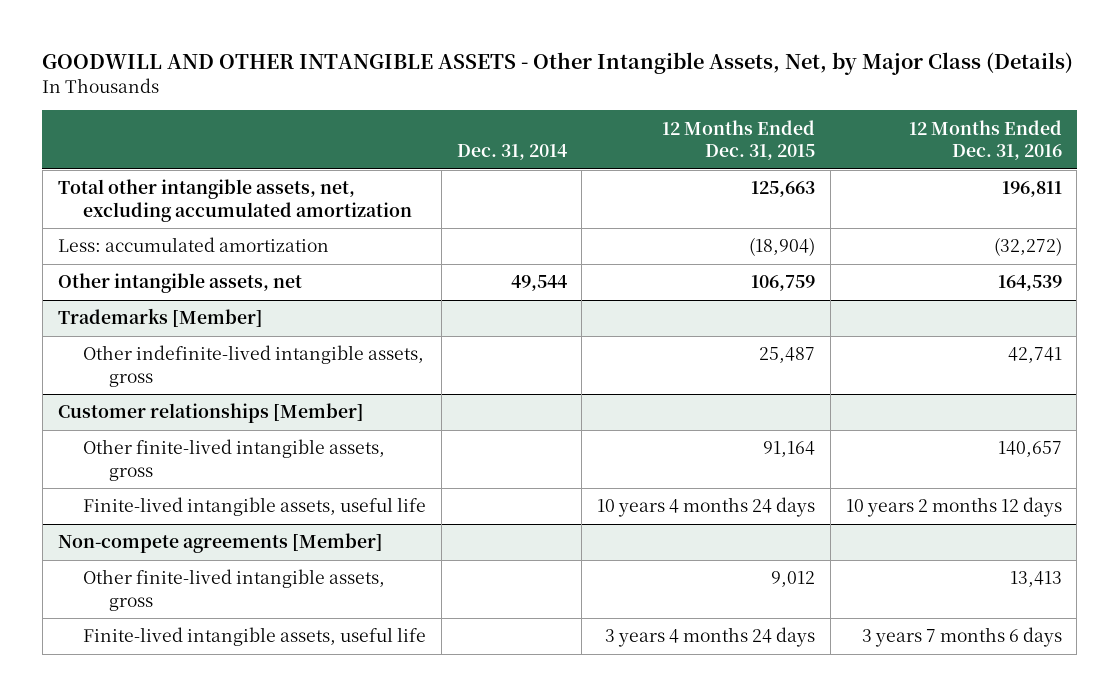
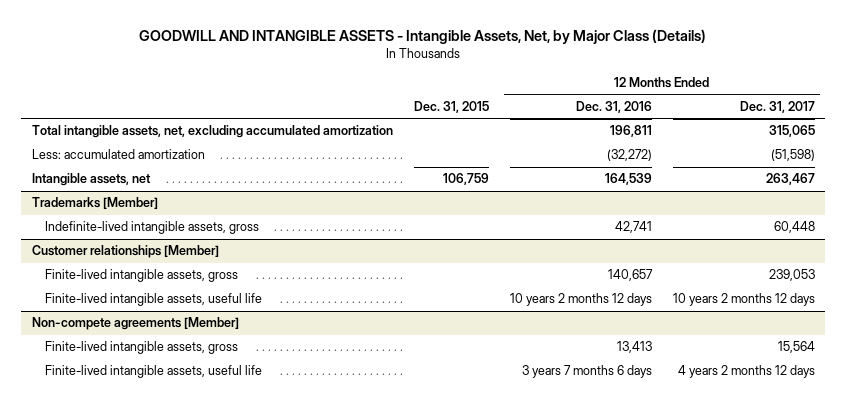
[42,52,1074,76] GOODWILL AND OTHER INTANGIBLE ASSETS - Other Intangible Assets, Net, by Major Class (Details) -> [139,29,707,45] GOODWILL AND INTANGIBLE ASSETS - Intangible Assets, Net, by Major Class (Details)
[456,144,567,161] Dec. 31, 2014 -> none
[662,119,816,161] 12 Months Ended Dec. 31, 2015 -> none
none -> [413,101,489,114] Dec. 31, 2015
none -> [739,101,815,114] Dec. 31, 2017
[57,179,413,222] Total other intangible assets, net, excluding accumulated amortization -> [31,125,393,139] Total intangible assets, net, excluding accumulated amortization
[57,273,302,294] Other intangible assets, net -> [31,173,151,187] Intangible assets, net
[83,345,425,387] Other indefinite-lived intangible assets, gross -> [45,221,260,235] Indefinite-lived intangible assets, gross
[83,439,386,481] Other finite-lived intangible assets, gross -> [45,269,239,283] Finite-lived intangible assets, gross
[83,569,386,611] Other finite-lived intangible assets, gross -> [45,341,239,355] Finite-lived intangible assets, gross

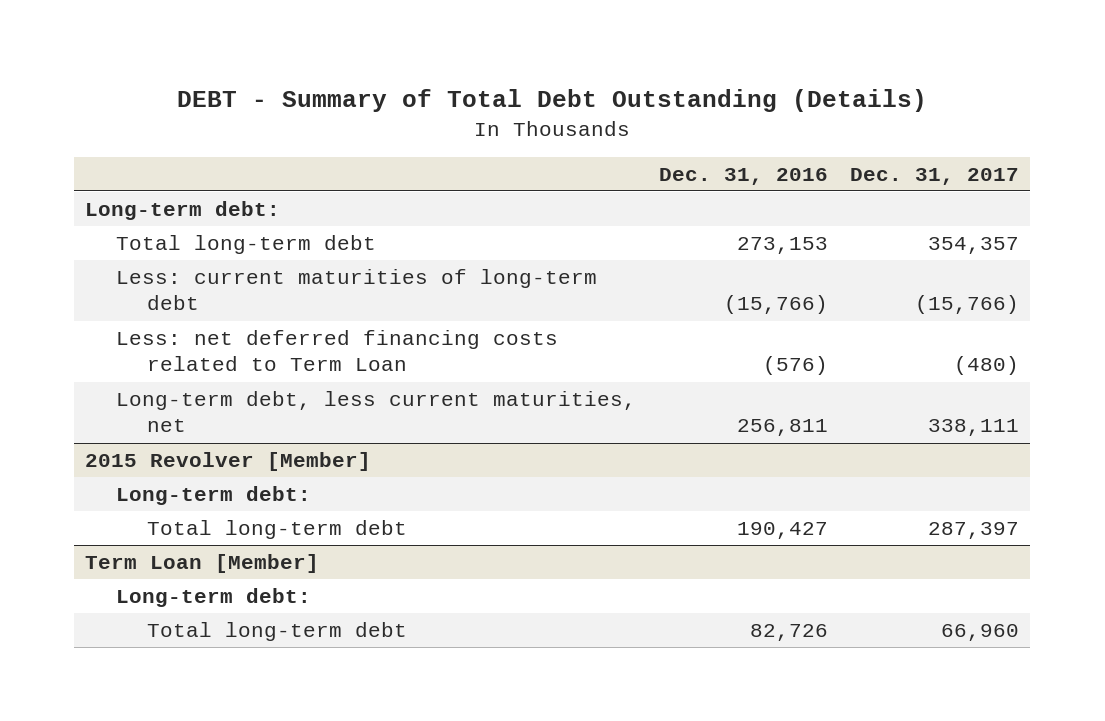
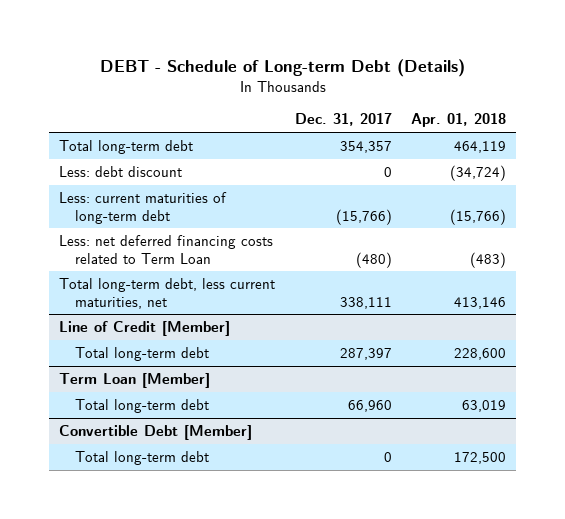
[177,89,928,113] DEBT - Summary of Total Debt Outstanding (Details) -> [99,58,465,77] DEBT - Schedule of Long-term Debt (Details)
[658,167,828,185] Dec. 31, 2016 -> none
none -> [411,113,507,128] Apr. 01, 2018
[85,201,281,221] Long-term debt: -> none
none -> [58,166,182,178] Less: debt discount
[116,486,312,506] Long-term debt: -> none
[116,391,637,433] Long-term debt, less current maturities, net -> [58,278,275,309] Total long-term debt, less current maturities, net
[85,452,372,472] 2015 Revolver [Member] -> [58,321,230,337] Line of Credit [Member]
[116,588,312,608] Long-term debt: -> none
none -> [58,425,252,441] Convertible Debt [Member]
none -> [74,451,209,466] Total long-term debt

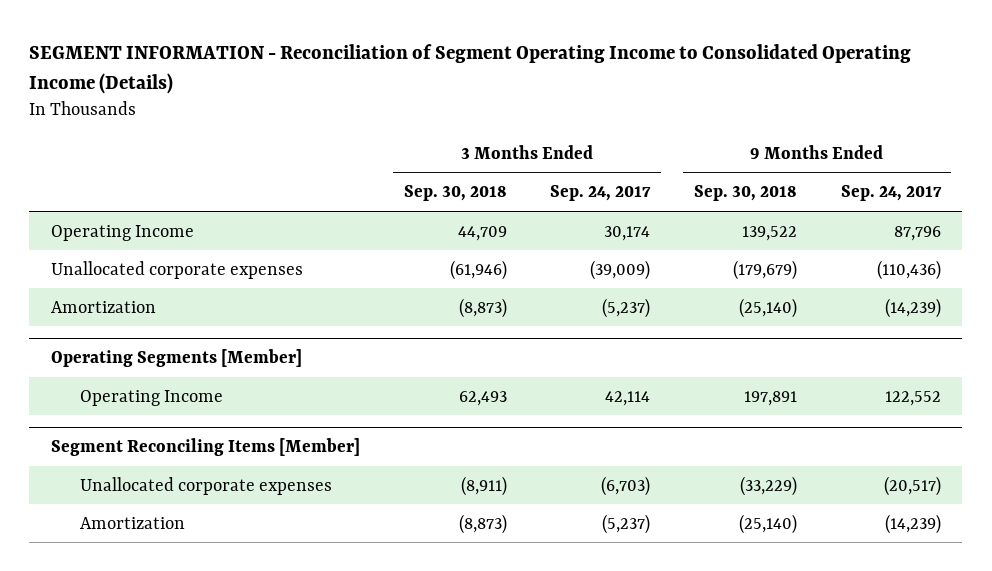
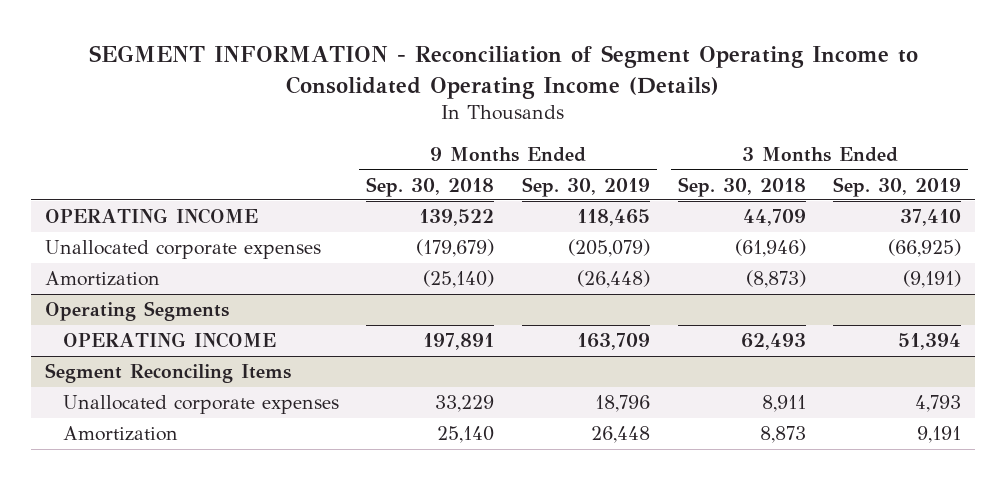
[550,185,652,202] Sep. 24, 2017 -> none
[840,185,942,202] Sep. 24, 2017 -> none
none -> [522,176,651,197] Sep. 30, 2019
none -> [833,176,962,197] Sep. 30, 2019
[51,224,195,241] Operating Income -> [45,208,259,225] OPERATING INCOME
[51,348,303,367] Operating Segments [Member] -> [45,301,230,322] Operating Segments
[79,389,223,406] Operating Income -> [62,332,276,349] OPERATING INCOME
[51,437,361,456] Segment Reconciling Items [Member] -> [45,363,292,384] Segment Reconciling Items
[460,475,507,496] (8,911) -> [761,395,806,413] 8,911
[739,475,797,496] (33,229) -> [435,395,495,413] 33,229
[458,513,507,534] (8,873) -> [759,426,806,444] 8,873
[738,513,797,534] (25,140) -> [437,426,495,444] 25,140

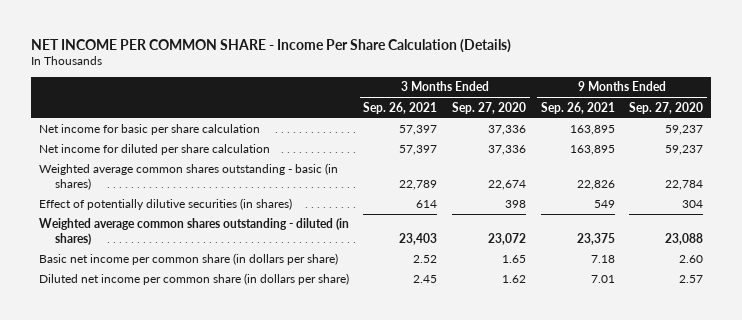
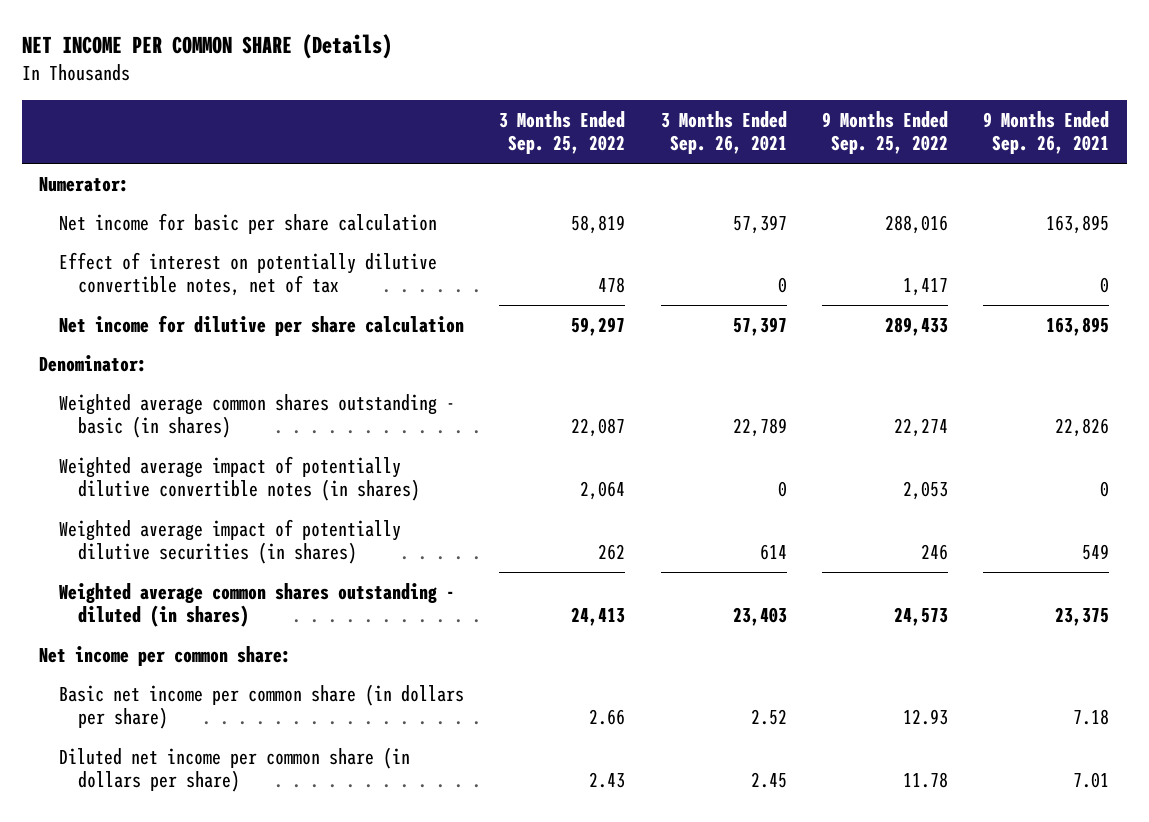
[31,38,512,53] NET INCOME PER COMMON SHARE - Income Per Share Calculation (Details) -> [21,33,392,59] NET INCOME PER COMMON SHARE (Details)
[452,101,527,114] Sep. 27, 2020 -> none
[629,101,704,114] Sep. 27, 2020 -> none
none -> [499,110,626,155] 3 Months Ended Sep. 25, 2022
none -> [821,110,948,155] 9 Months Ended Sep. 25, 2022
none -> [39,176,130,192] Numerator:
none -> [58,251,437,297] Effect of interest on potentially dilutive convertible notes, net of tax
[38,144,270,156] Net income for diluted per share calculation -> [58,314,464,336] Net income for dilutive per share calculation
none -> [39,354,148,372] Denominator:
none -> [58,455,421,502] Weighted average impact of potentially dilutive convertible notes (in shares)
[38,198,292,211] Effect of potentially dilutive securities (in shares) -> [58,518,401,565] Weighted average impact of potentially dilutive securities (in shares)
none -> [39,645,292,666] Net income per common share:

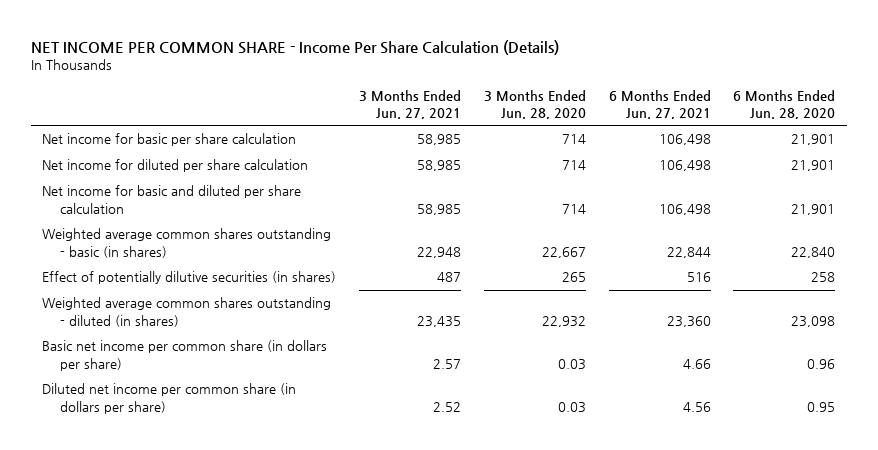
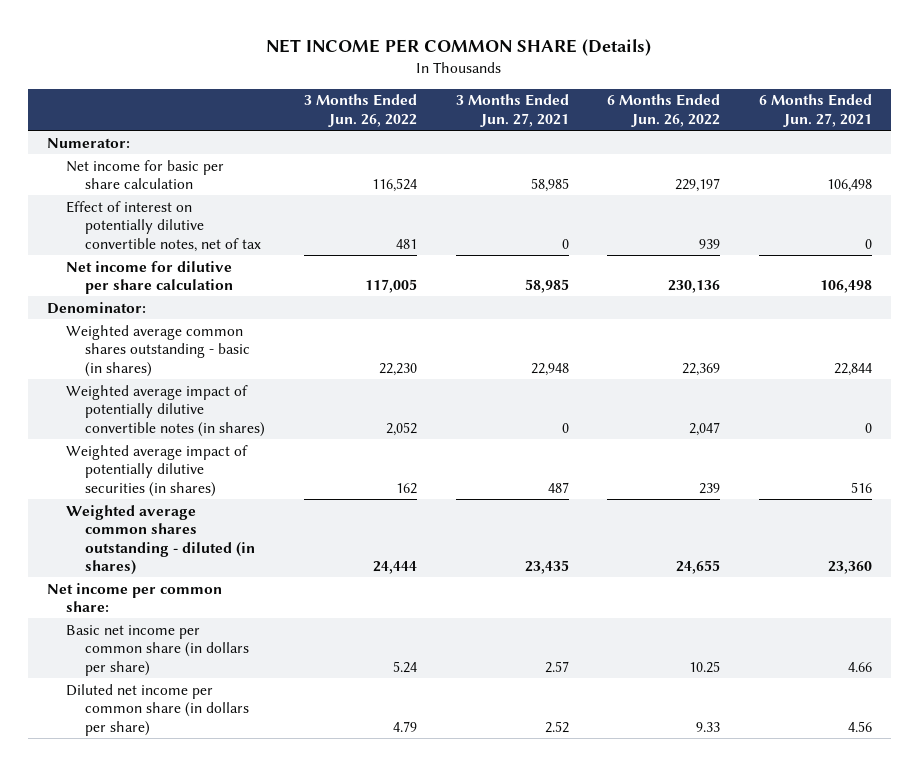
[31,39,560,55] NET INCOME PER COMMON SHARE - Income Per Share Calculation (Details) -> [266,38,652,56] NET INCOME PER COMMON SHARE (Details)
[483,89,586,119] 3 Months Ended Jun. 28, 2020 -> none
[733,89,836,119] 6 Months Ended Jun. 28, 2020 -> none
none -> [304,94,418,127] 3 Months Ended Jun. 26, 2022
none -> [607,94,721,127] 6 Months Ended Jun. 26, 2022
none -> [46,137,130,148] Numerator:
[42,185,302,214] Net income for basic and diluted per share calculation -> none
none -> [66,200,262,252] Effect of interest on potentially dilutive convertible notes, net of tax
[42,159,309,173] Net income for diluted per share calculation -> [66,260,234,295] Net income for dilutive per share calculation
none -> [46,301,146,314] Denominator:
none -> [66,384,266,437] Weighted average impact of potentially dilutive convertible notes (in shares)
[42,271,337,285] Effect of potentially dilutive securities (in shares) -> [66,444,249,497] Weighted average impact of potentially dilutive securities (in shares)
none -> [46,582,222,613] Net income per common share:

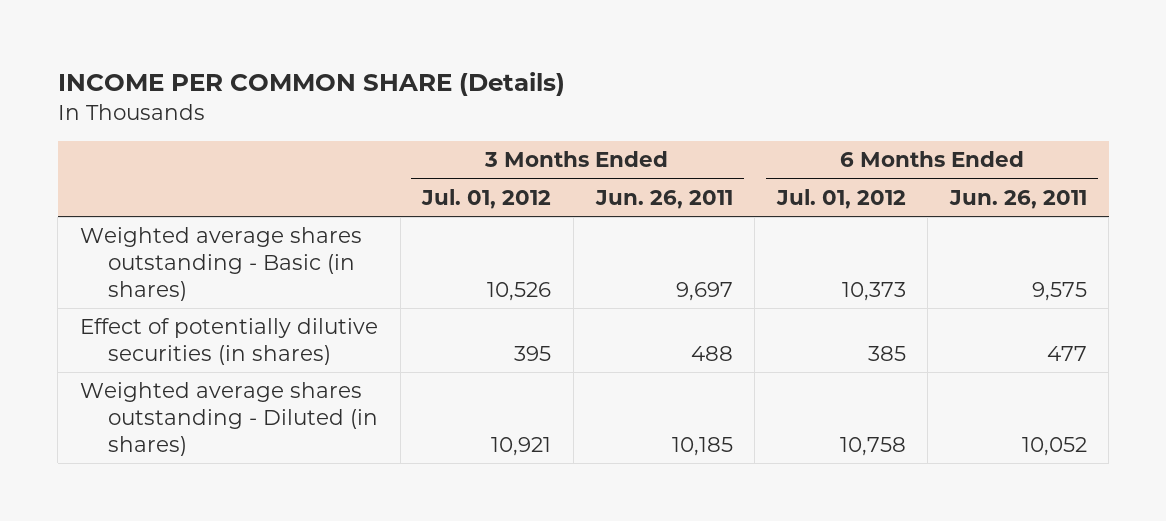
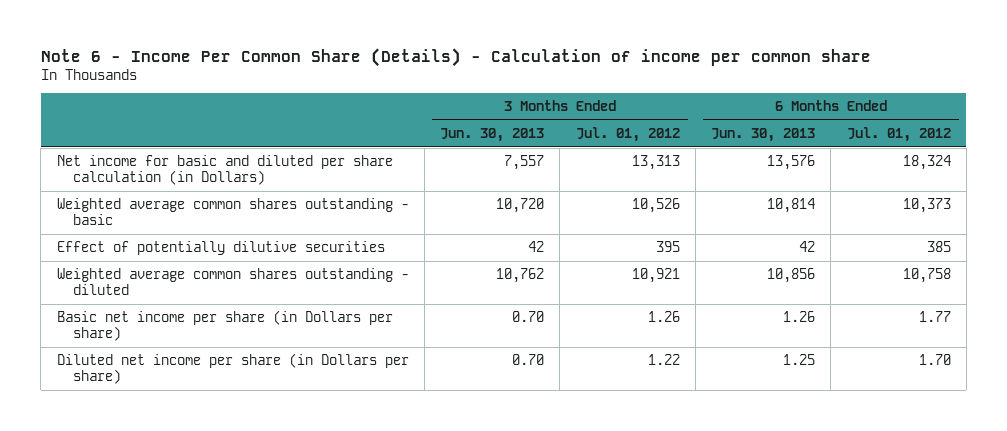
[57,71,565,96] INCOME PER COMMON SHARE (Details) -> [40,47,871,67] Note 6 - Income Per Common Share (Details) - Calculation of income per common share
[594,189,733,209] Jun. 26, 2011 -> none
[948,189,1087,209] Jun. 26, 2011 -> none
none -> [440,128,545,143] Jun. 30, 2013
none -> [711,128,816,143] Jun. 30, 2013
none -> [56,155,393,186] Net income for basic and diluted per share calculation (in Dollars)
[79,227,362,301] Weighted average shares outstanding - Basic (in shares) -> [56,198,409,226] Weighted average common shares outstanding - basic
[79,318,378,366] Effect of potentially dilutive securities (in shares) -> [56,241,385,256] Effect of potentially dilutive securities
[79,382,379,456] Weighted average shares outstanding - Diluted (in shares) -> [56,268,409,296] Weighted average common shares outstanding - diluted
none -> [56,310,393,342] Basic net income per share (in Dollars per share)
none -> [56,353,409,385] Diluted net income per share (in Dollars per share)

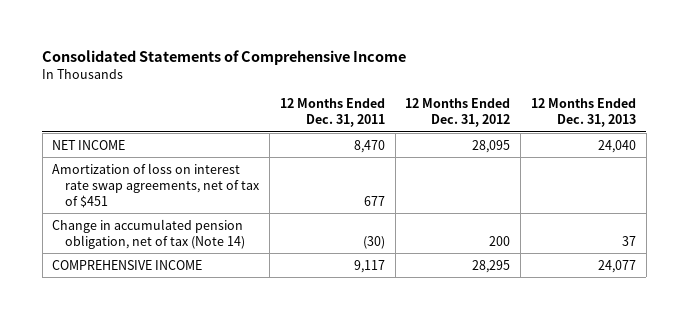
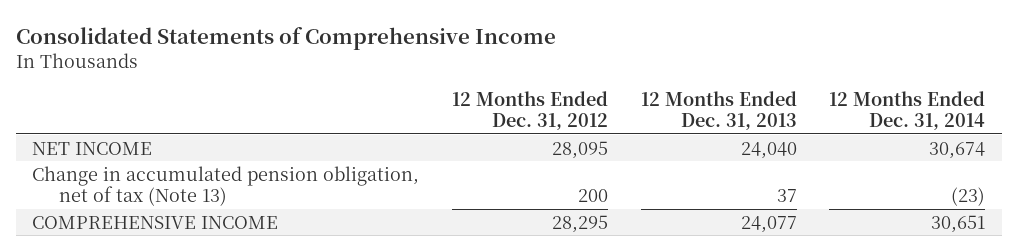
[279,98,385,128] 12 Months Ended Dec. 31, 2011 -> none
none -> [829,90,986,131] 12 Months Ended Dec. 31, 2014
[52,162,261,208] Amortization of loss on interest rate swap agreements, net of tax of $451 -> none
[52,218,246,249] Change in accumulated pension obligation, net of tax (Note 14) -> [32,165,420,207] Change in accumulated pension obligation, net of tax (Note 13)

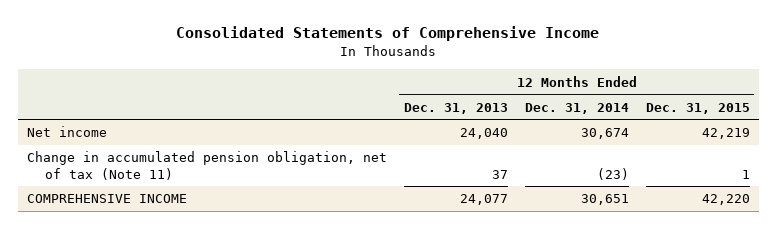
[452,90,609,131] 12 Months Ended Dec. 31, 2012 -> none
none -> [646,102,751,114] Dec. 31, 2015
[32,141,153,155] NET INCOME -> [26,126,107,138] Net income
[32,165,420,207] Change in accumulated pension obligation, net of tax (Note 13) -> [26,151,387,180] Change in accumulated pension obligation, net of tax (Note 11)

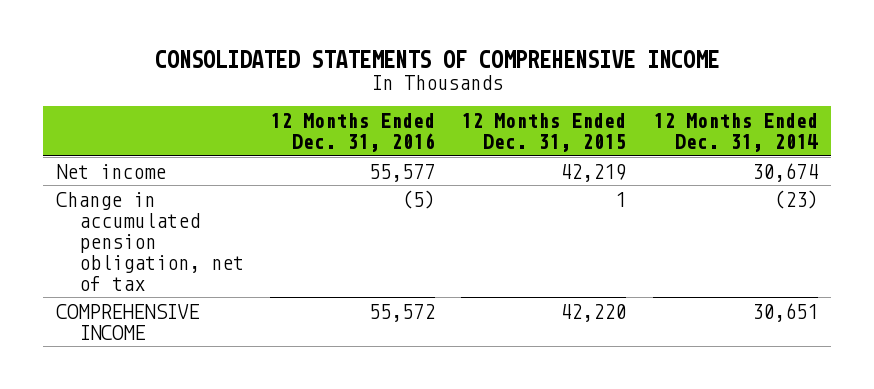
[176,26,600,42] Consolidated Statements of Comprehensive Income -> [154,50,719,69] CONSOLIDATED STATEMENTS OF COMPREHENSIVE INCOME
[403,102,508,114] Dec. 31, 2013 -> none
none -> [270,113,436,153] 12 Months Ended Dec. 31, 2016
[26,151,387,180] Change in accumulated pension obligation, net of tax (Note 11) -> [56,191,244,291] Change in accumulated pension obligation, net of tax

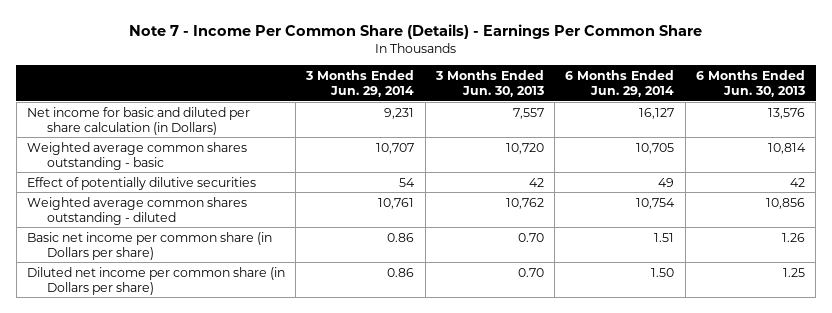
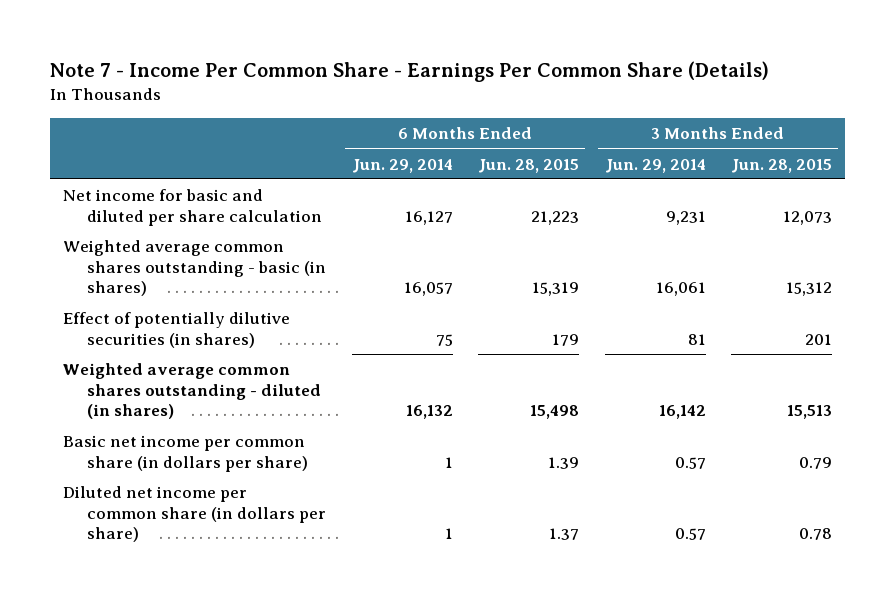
[128,23,702,39] Note 7 - Income Per Common Share (Details) - Earnings Per Common Share -> [50,61,770,83] Note 7 - Income Per Common Share - Earnings Per Common Share (Details)
[434,70,544,97] 3 Months Ended Jun. 30, 2013 -> none
[695,70,805,97] 6 Months Ended Jun. 30, 2013 -> none
none -> [478,158,580,173] Jun. 28, 2015
none -> [730,158,832,173] Jun. 28, 2015
[26,106,250,135] Net income for basic and diluted per share calculation (in Dollars) -> [63,189,323,226] Net income for basic and diluted per share calculation
[26,141,247,170] Weighted average common shares outstanding - basic -> [63,240,327,297] Weighted average common shares outstanding - basic (in shares)
[376,142,415,154] 10,707 -> [655,282,706,297] 16,061
[636,142,675,154] 10,705 -> [403,282,453,297] 16,057
[26,176,256,190] Effect of potentially dilutive securities -> [63,312,291,348] Effect of potentially dilutive securities (in shares)
[399,177,416,187] 54 -> [687,333,706,345] 81
[658,177,675,187] 49 -> [435,333,453,346] 75
[26,196,247,225] Weighted average common shares outstanding - diluted -> [63,363,322,420] Weighted average common shares outstanding - diluted (in shares)
[378,197,415,209] 10,761 -> [658,405,706,420] 16,142
[636,197,676,209] 10,754 -> [405,405,453,420] 16,132
[26,231,272,260] Basic net income per common share (in Dollars per share) -> [63,435,309,472] Basic net income per common share (in dollars per share)
[387,232,415,242] 0.86 -> [674,456,706,469] 0.57
[654,232,675,242] 1.51 -> [444,456,453,468] 1
[26,266,285,295] Diluted net income per common share (in Dollars per share) -> [63,486,327,543] Diluted net income per common share (in dollars per share)
[387,267,415,277] 0.86 -> [674,528,706,541] 0.57
[651,267,675,277] 1.50 -> [444,528,453,540] 1

